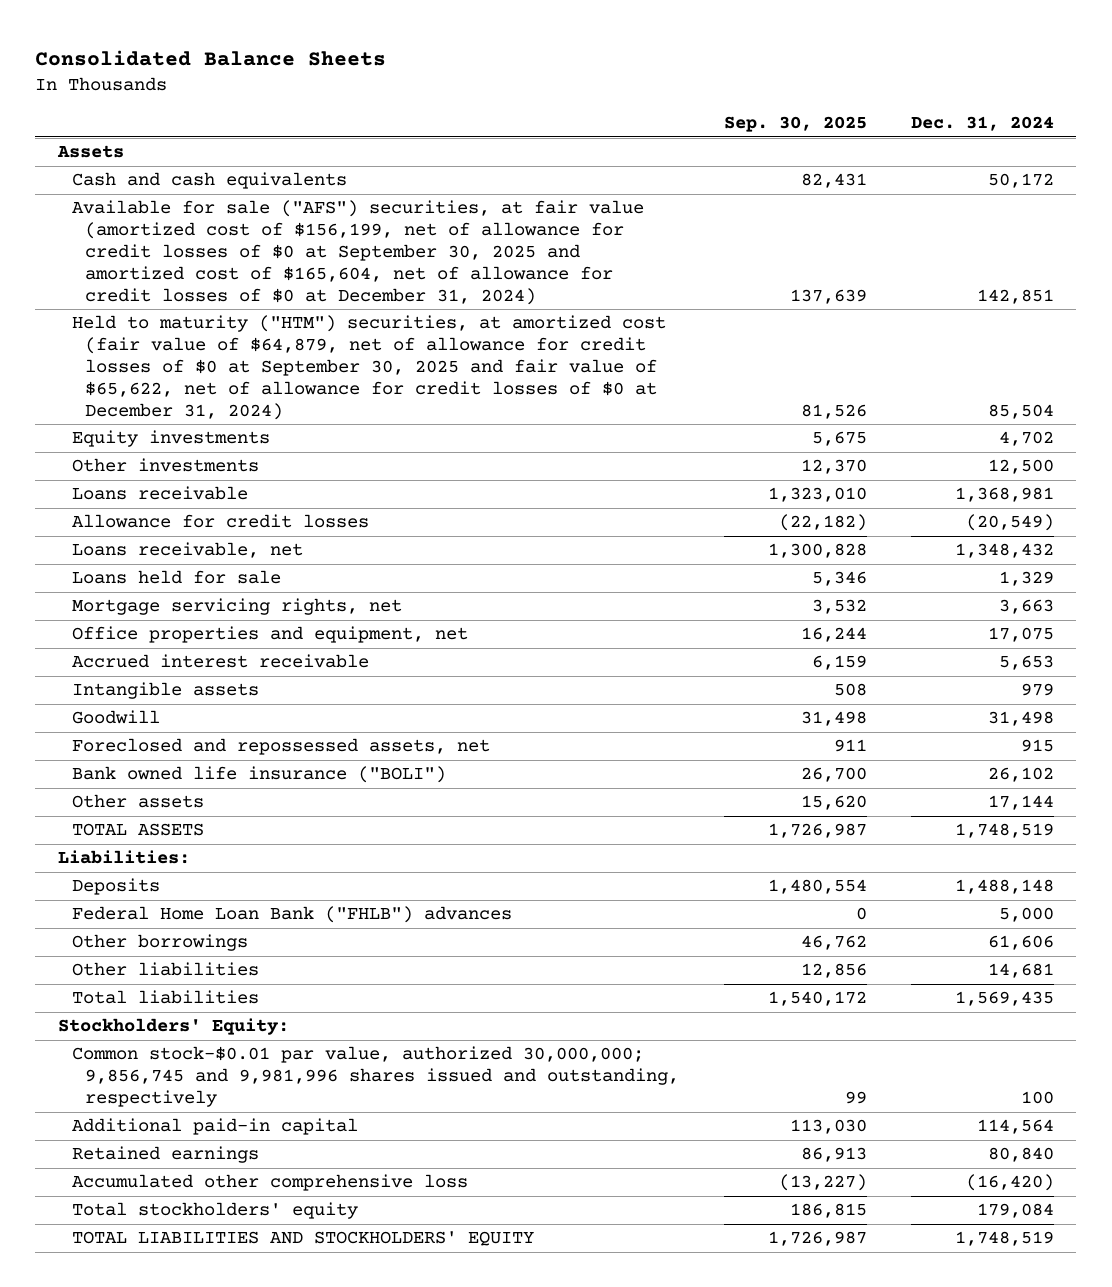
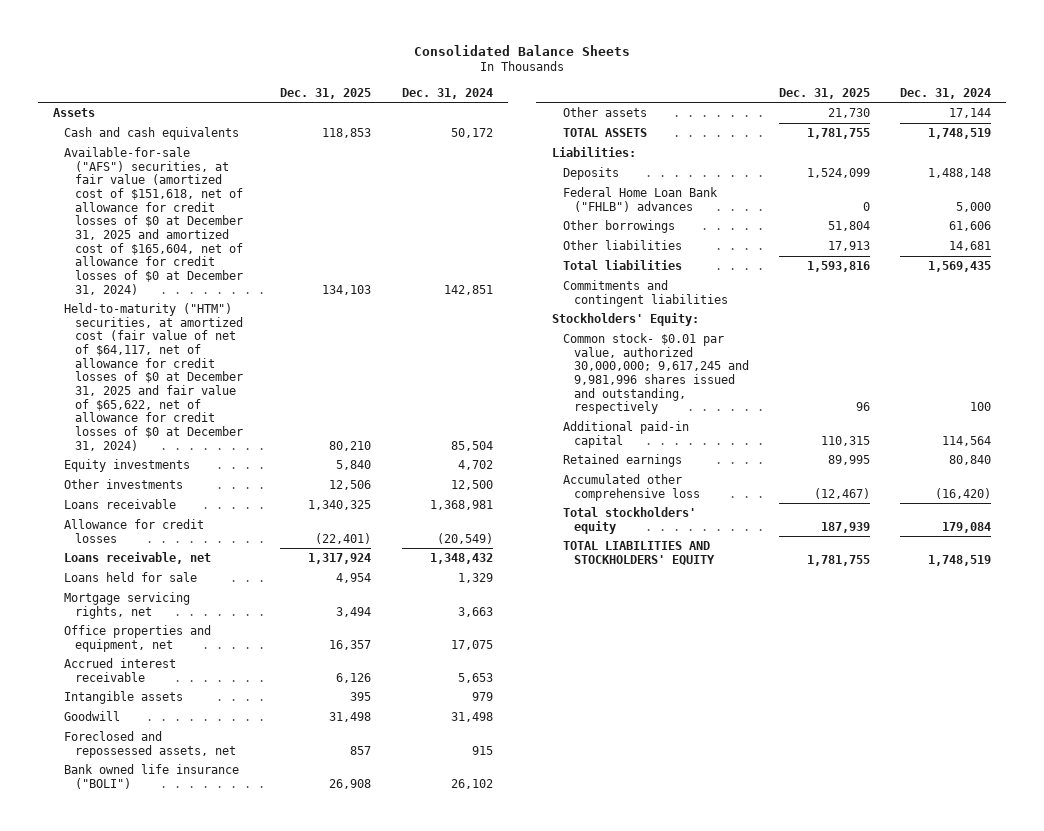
[723,116,867,133] Sep. 30, 2025 -> none
none -> [280,87,372,99] Dec. 31, 2025
[71,200,644,305] Available for sale ("AFS") securities, at fair value (amortized cost of $156,199, net of allowance for credit losses of $0 at September 30, 2025 and amortized cost of $165,604, net of allowance for credit losses of $0 at December 31, 2024) -> [64,147,244,295] Available-for-sale ("AFS") securities, at fair value (amortized cost of $151,618, net of allowance for credit losses of $0 at December 31, 2025 and amortized cost of $165,604, net of allowance for credit losses of $0 at December 31, 2024)
[71,315,666,420] Held to maturity ("HTM") securities, at amortized cost (fair value of $64,879, net of allowance for credit losses of $0 at September 30, 2025 and fair value of $65,622, net of allowance for credit losses of $0 at December 31, 2024) -> [64,303,244,451] Held-to-maturity ("HTM") securities, at amortized cost (fair value of net of $64,117, net of allowance for credit losses of $0 at December 31, 2025 and fair value of $65,622, net of allowance for credit losses of $0 at December 31, 2024)
none -> [562,280,728,307] Commitments and contingent liabilities
[71,1046,680,1108] Common stock-$0.01 par value, authorized 30,000,000; 9,856,745 and 9,981,996 shares issued and outstanding, respectively -> [562,333,749,415] Common stock- $0.01 par value, authorized 30,000,000; 9,617,245 and 9,981,996 shares issued and outstanding, respectively

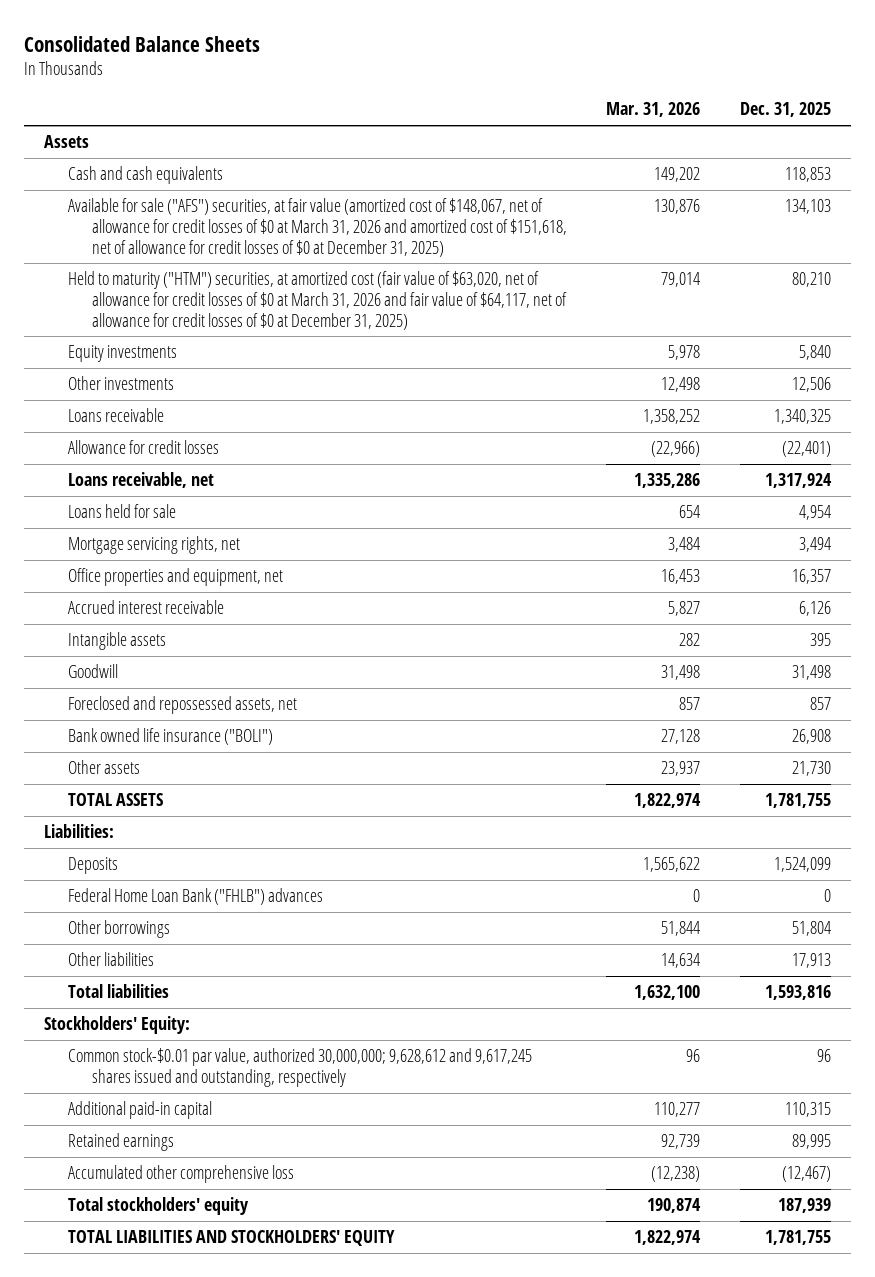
[401,87,493,99] Dec. 31, 2024 -> none
none -> [606,102,701,118] Mar. 31, 2026
[64,147,244,295] Available-for-sale ("AFS") securities, at fair value (amortized cost of $151,618, net of allowance for credit losses of $0 at December 31, 2025 and amortized cost of $165,604, net of allowance for credit losses of $0 at December 31, 2024) -> [67,198,567,257] Available for sale ("AFS") securities, at fair value (amortized cost of $148,067, net of allowance for credit losses of $0 at March 31, 2026 and amortized cost of $151,618, net of allowance for credit losses of $0 at December 31, 2025)
[64,303,244,451] Held-to-maturity ("HTM") securities, at amortized cost (fair value of net of $64,117, net of allowance for credit losses of $0 at December 31, 2025 and fair value of $65,622, net of allowance for credit losses of $0 at December 31, 2024) -> [67,271,567,330] Held to maturity ("HTM") securities, at amortized cost (fair value of $63,020, net of allowance for credit losses of $0 at March 31, 2026 and fair value of $64,117, net of allowance for credit losses of $0 at December 31, 2025)
[562,280,728,307] Commitments and contingent liabilities -> none
[562,333,749,415] Common stock- $0.01 par value, authorized 30,000,000; 9,617,245 and 9,981,996 shares issued and outstanding, respectively -> [67,1048,532,1087] Common stock-$0.01 par value, authorized 30,000,000; 9,628,612 and 9,617,245 shares issued and outstanding, respectively

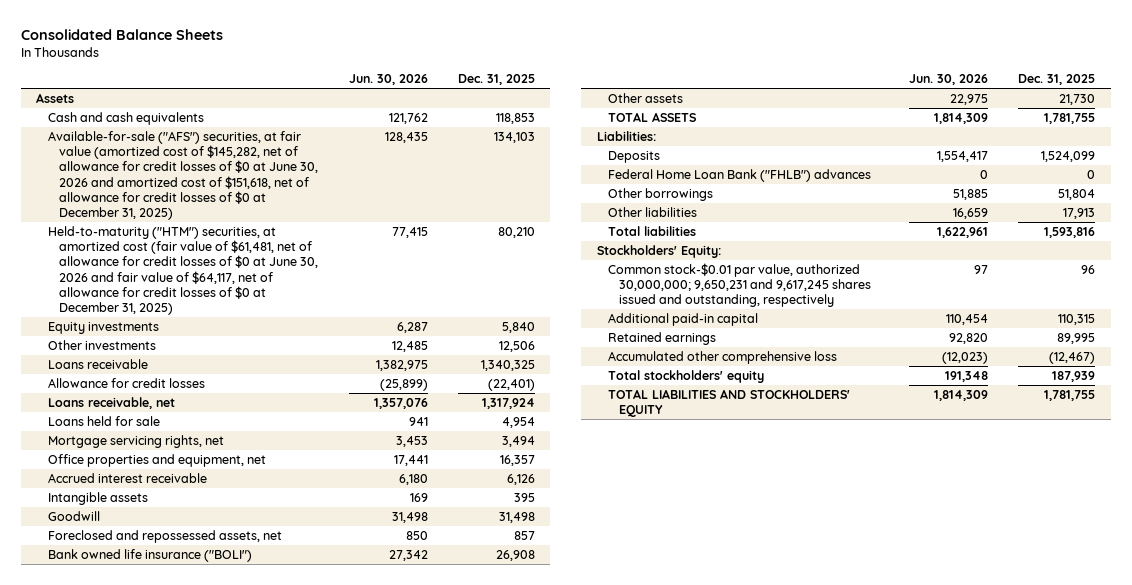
[606,102,701,118] Mar. 31, 2026 -> none
none -> [348,74,428,86] Jun. 30, 2026
[67,198,567,257] Available for sale ("AFS") securities, at fair value (amortized cost of $148,067, net of allowance for credit losses of $0 at March 31, 2026 and amortized cost of $151,618, net of allowance for credit losses of $0 at December 31, 2025) -> [47,130,319,221] Available-for-sale ("AFS") securities, at fair value (amortized cost of $145,282, net of allowance for credit losses of $0 at June 30, 2026 and amortized cost of $151,618, net of allowance for credit losses of $0 at December 31, 2025)
[67,271,567,330] Held to maturity ("HTM") securities, at amortized cost (fair value of $63,020, net of allowance for credit losses of $0 at March 31, 2026 and fair value of $64,117, net of allowance for credit losses of $0 at December 31, 2025) -> [47,225,319,316] Held-to-maturity ("HTM") securities, at amortized cost (fair value of $61,481, net of allowance for credit losses of $0 at June 30, 2026 and fair value of $64,117, net of allowance for credit losses of $0 at December 31, 2025)
[67,1048,532,1087] Common stock-$0.01 par value, authorized 30,000,000; 9,628,612 and 9,617,245 shares issued and outstanding, respectively -> [607,262,872,308] Common stock-$0.01 par value, authorized 30,000,000; 9,650,231 and 9,617,245 shares issued and outstanding, respectively

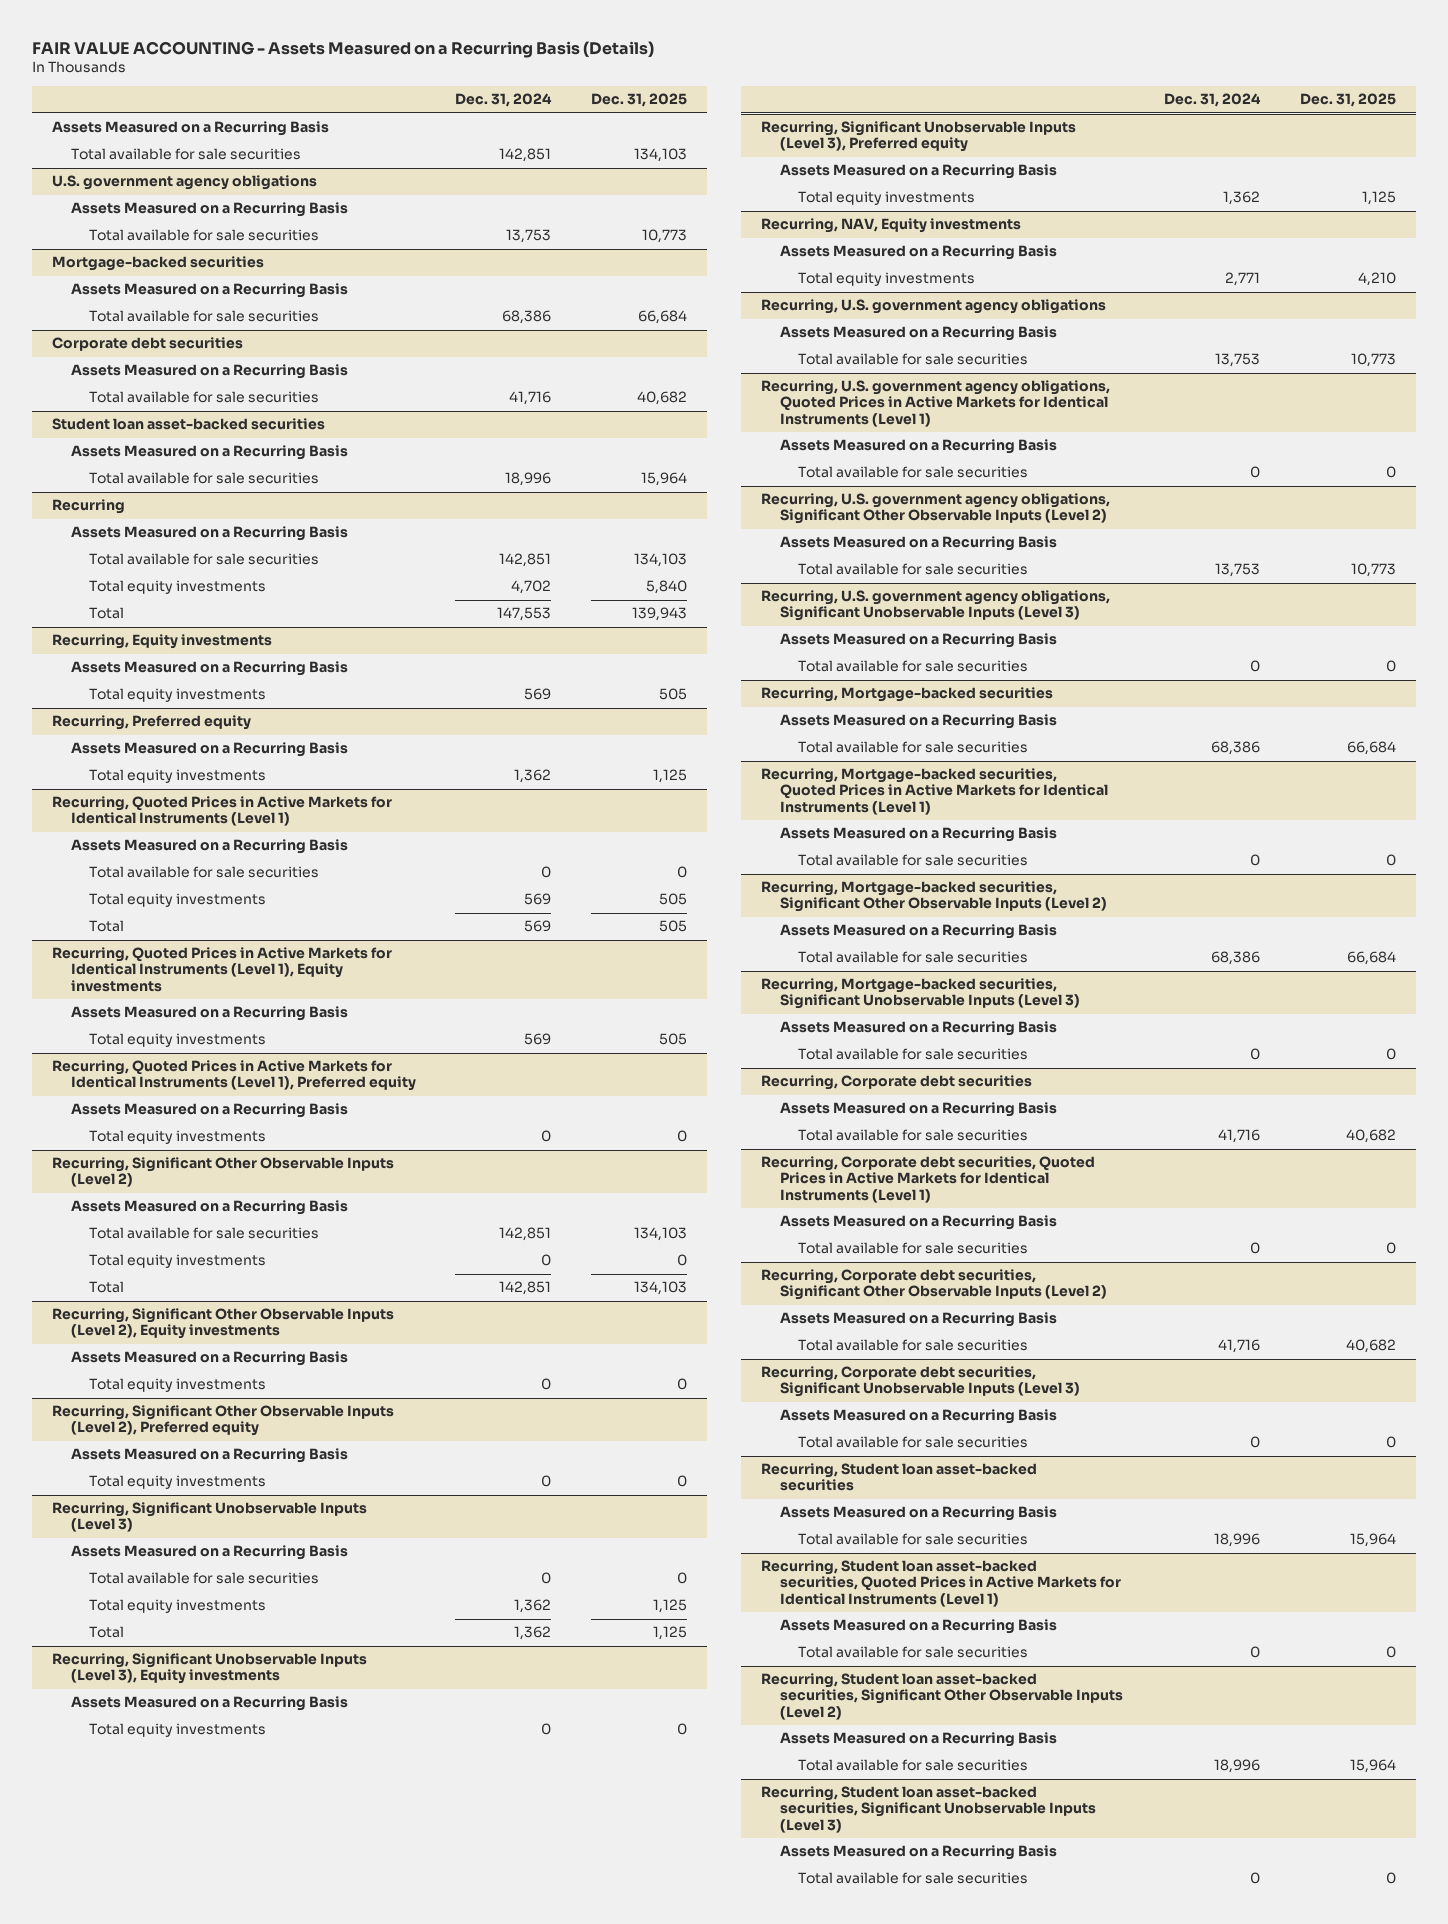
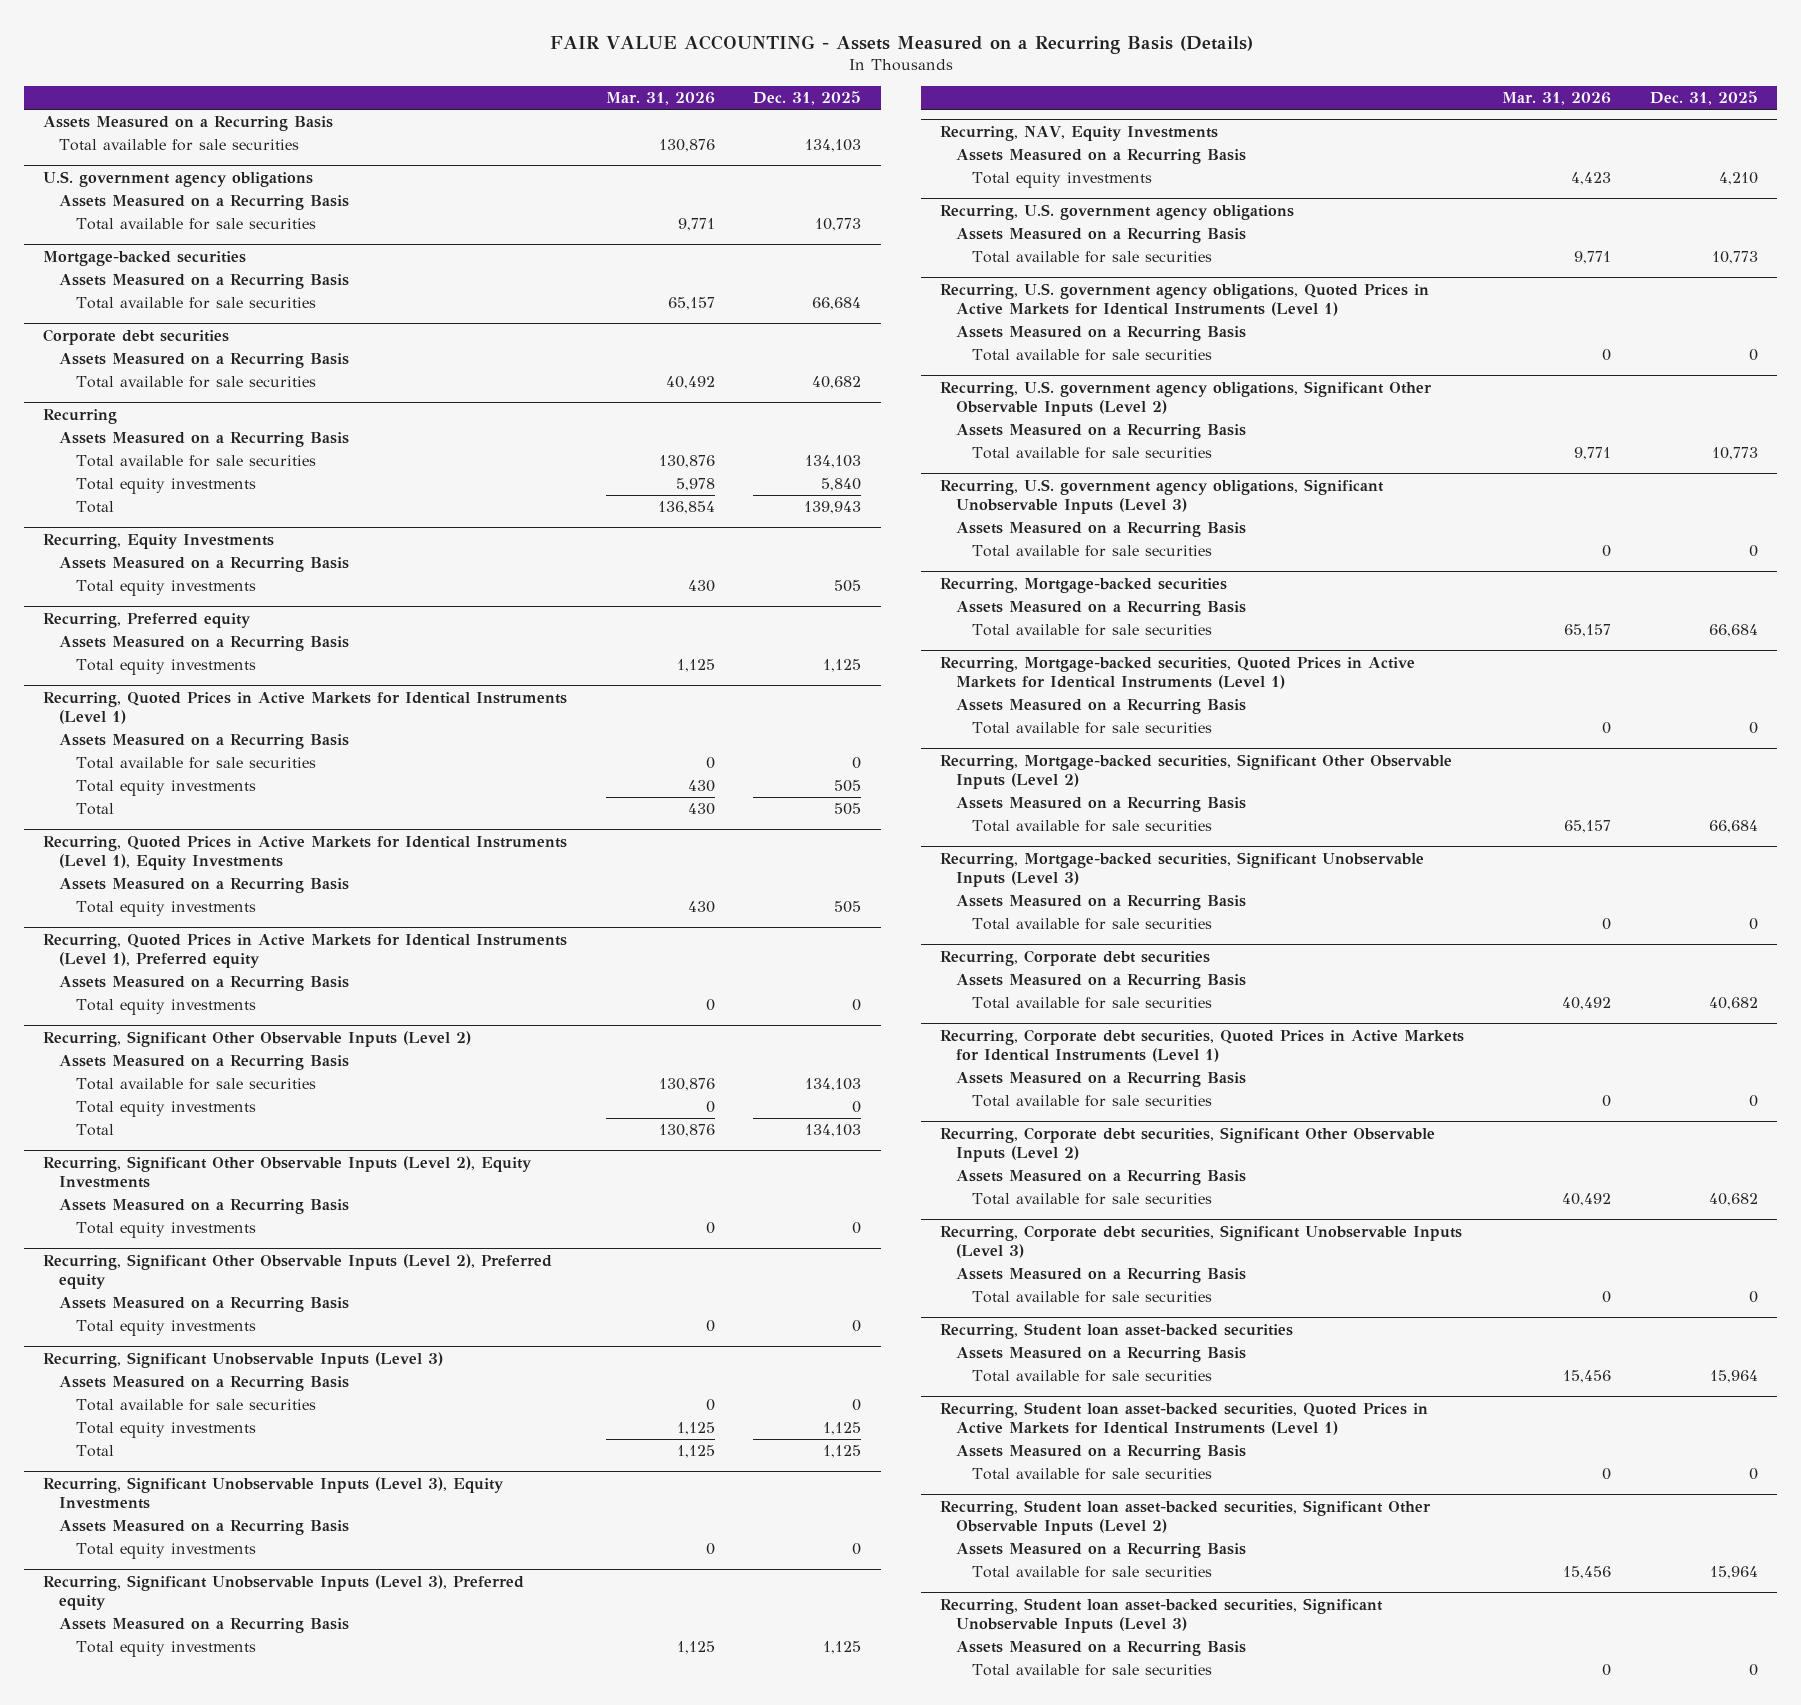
[455,93,553,108] Dec. 31, 2024 -> none
none -> [605,92,715,106] Mar. 31, 2026
[52,418,326,431] Student loan asset-backed securities -> none
[70,445,348,461] Assets Measured on a Recurring Basis -> none
[89,472,320,485] Total available for sale securities -> none
[52,634,273,650] Recurring, Equity investments -> [43,533,275,549] Recurring, Equity Investments
[52,947,393,992] Recurring, Quoted Prices in Active Markets for Identical Instruments (Level 1), Equity investments -> [43,835,568,870] Recurring, Quoted Prices in Active Markets for Identical Instruments (Level 1), Equity Investments
[52,1308,395,1340] Recurring, Significant Other Observable Inputs (Level 2), Equity investments -> [43,1155,533,1188] Recurring, Significant Other Observable Inputs (Level 2), Equity Investments
[52,1653,368,1685] Recurring, Significant Unobservable Inputs (Level 3), Equity investments -> [43,1476,505,1509] Recurring, Significant Unobservable Inputs (Level 3), Equity Investments
[761,218,1022,234] Recurring, NAV, Equity investments -> [939,125,1218,141] Recurring, NAV, Equity Investments

